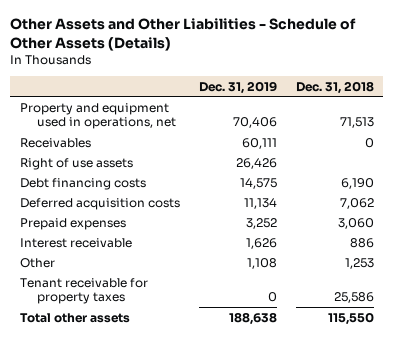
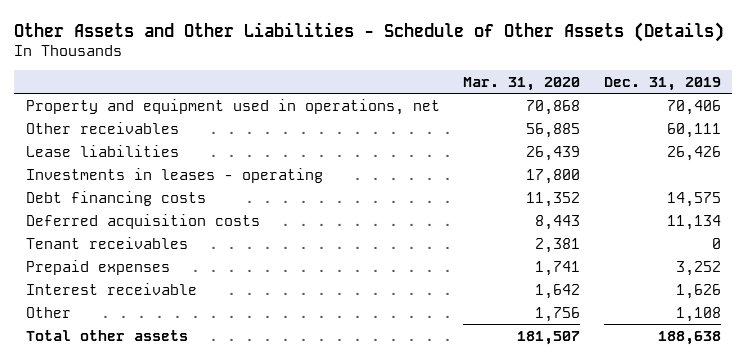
[295,80,374,94] Dec. 31, 2018 -> none
none -> [463,76,581,91] Mar. 31, 2020
[19,137,91,148] Receivables -> [25,121,179,134] Other receivables
[19,157,133,170] Right of use assets -> [25,144,179,157] Lease liabilities
none -> [25,167,323,183] Investments in leases - operating
none -> [25,236,188,249] Tenant receivables
[19,277,148,305] Tenant receivable for property taxes -> none

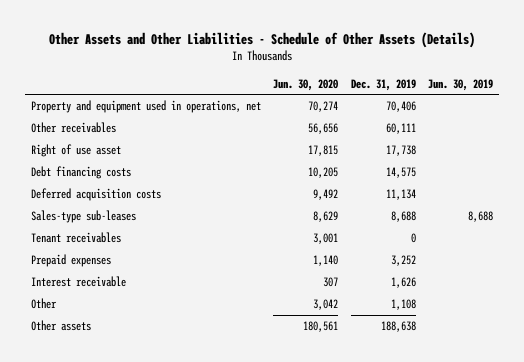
[463,76,581,91] Mar. 31, 2020 -> none
none -> [273,78,339,91] Jun. 30, 2020
none -> [427,78,493,91] Jun. 30, 2019
[25,144,179,157] Lease liabilities -> none
[25,167,323,183] Investments in leases - operating -> none
none -> [30,144,121,158] Right of use asset
none -> [30,210,136,224] Sales-type sub-leases
[25,329,188,341] Total other assets -> [30,320,91,332] Other assets

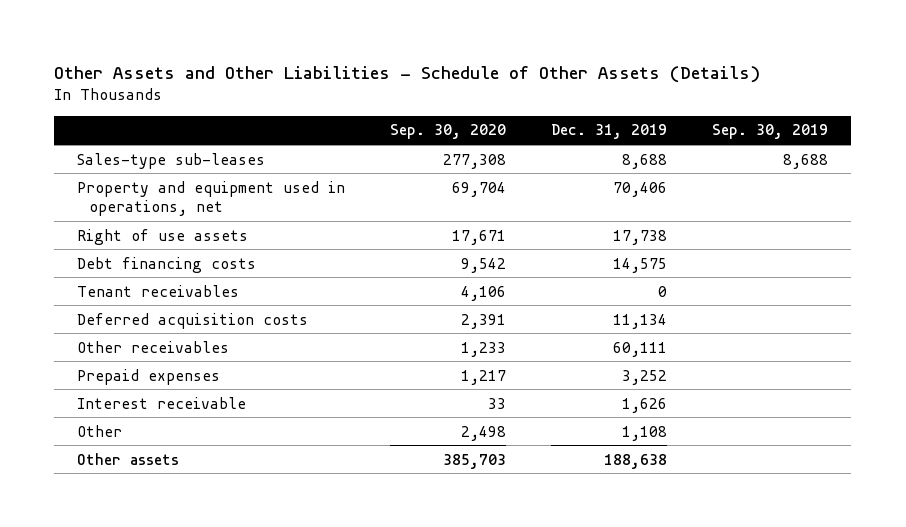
[273,78,339,91] Jun. 30, 2020 -> none
[427,78,493,91] Jun. 30, 2019 -> none
none -> [390,124,507,140] Sep. 30, 2020
none -> [712,124,829,140] Sep. 30, 2019
[30,210,136,224] Sales-type sub-leases -> [77,152,266,169] Sales-type sub-leases
[30,144,121,158] Right of use asset -> [77,228,249,245] Right of use assets
[30,188,161,202] Deferred acquisition costs -> [77,312,309,329] Deferred acquisition costs
[30,122,116,134] Other receivables -> [77,340,230,353] Other receivables

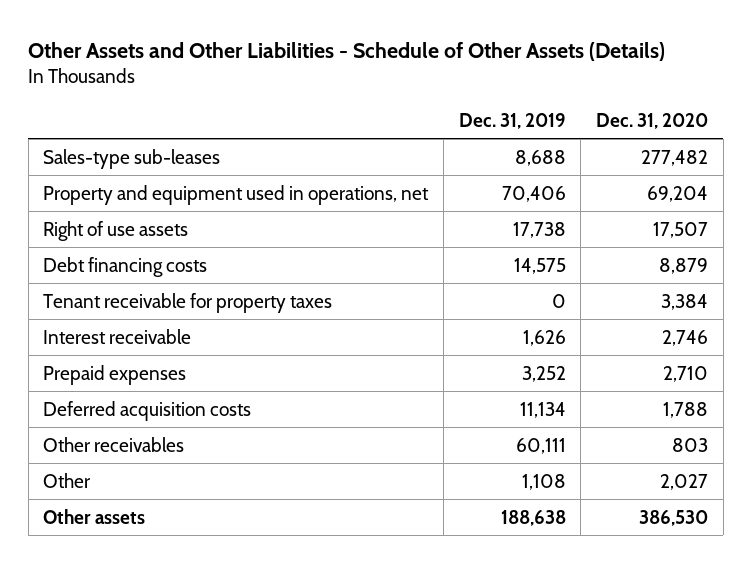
[390,124,507,140] Sep. 30, 2020 -> none
[712,124,829,140] Sep. 30, 2019 -> none
none -> [595,112,708,129] Dec. 31, 2020
[77,284,240,297] Tenant receivables -> none
none -> [43,292,333,313] Tenant receivable for property taxes
[77,396,247,409] Interest receivable -> [43,328,192,344] Interest receivable
[77,368,221,385] Prepaid expenses -> [43,364,187,385] Prepaid expenses

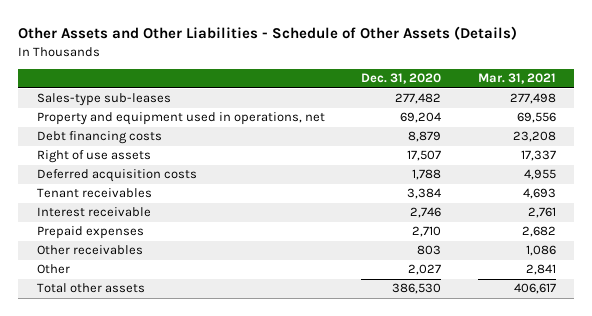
[458,112,566,129] Dec. 31, 2019 -> none
none -> [477,73,556,85] Mar. 31, 2021
[43,220,189,241] Right of use assets -> [36,150,151,164] Right of use assets
[43,400,252,421] Deferred acquisition costs -> [36,169,197,183] Deferred acquisition costs
[43,292,333,313] Tenant receivable for property taxes -> [36,188,152,199] Tenant receivables
[43,508,146,524] Other assets -> [36,283,145,294] Total other assets

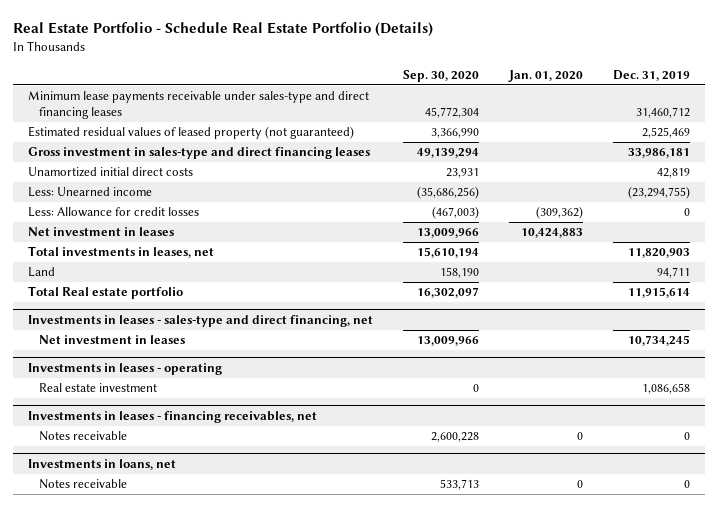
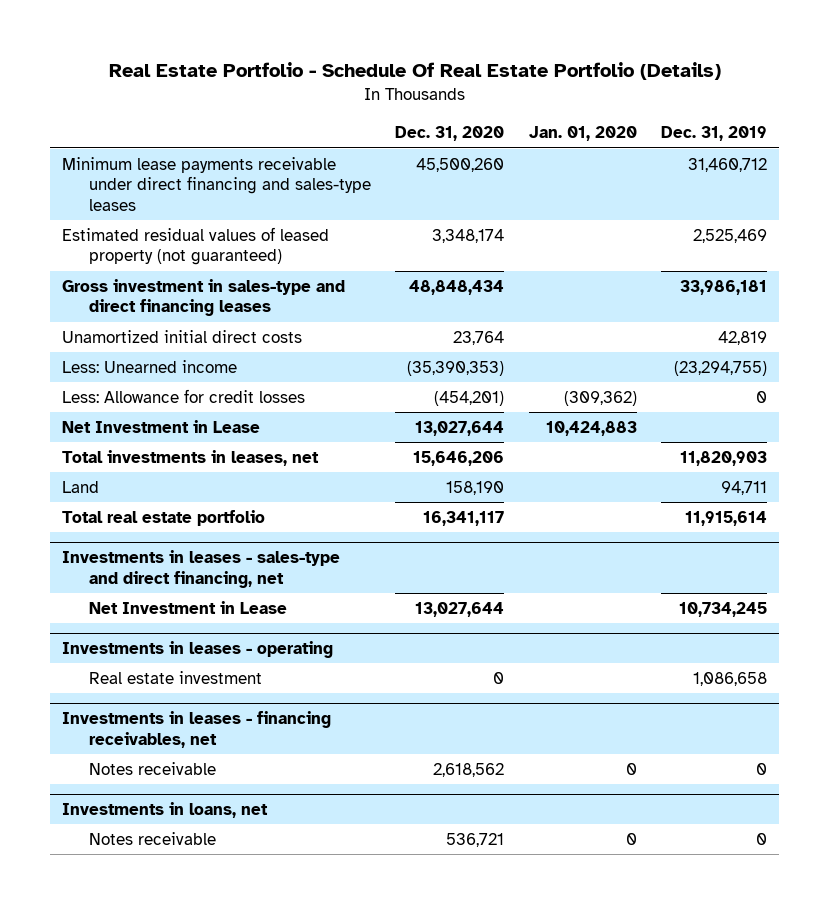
[12,22,433,38] Real Estate Portfolio - Schedule Real Estate Portfolio (Details) -> [108,61,721,80] Real Estate Portfolio - Schedule Of Real Estate Portfolio (Details)
[402,69,479,82] Sep. 30, 2020 -> none
none -> [395,126,505,142] Dec. 31, 2020
[27,91,369,119] Minimum lease payments receivable under sales-type and direct financing leases -> [62,156,372,211] Minimum lease payments receivable under direct financing and sales-type leases
[27,227,174,237] Net investment in leases -> [62,419,261,433] Net Investment in Lease
[27,286,183,300] Total Real estate portfolio -> [62,509,266,526] Total real estate portfolio
[38,335,185,345] Net investment in leases -> [89,600,288,614] Net Investment in Lease

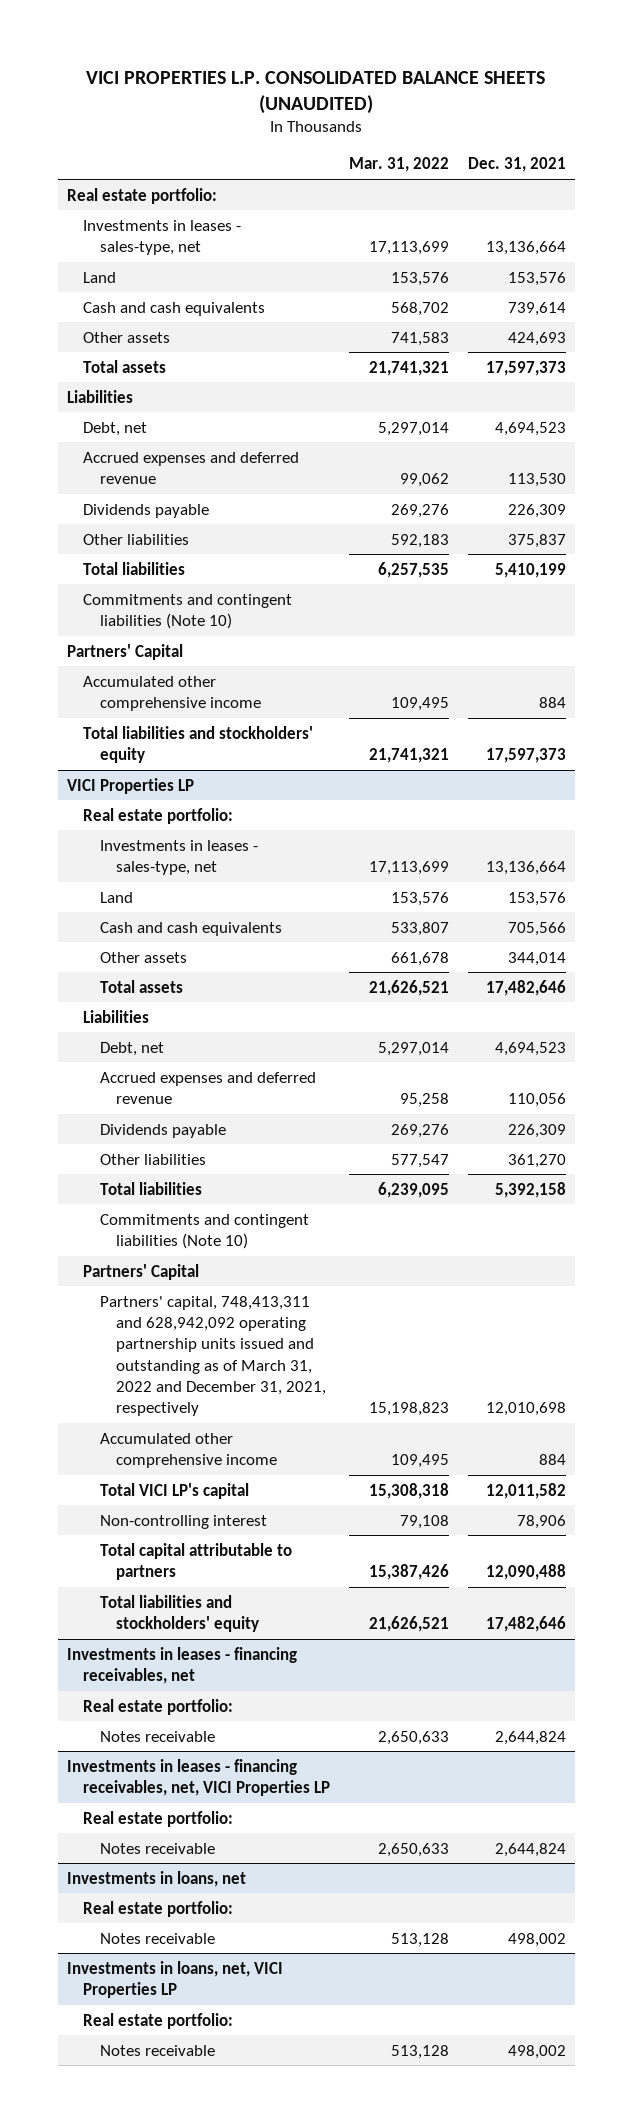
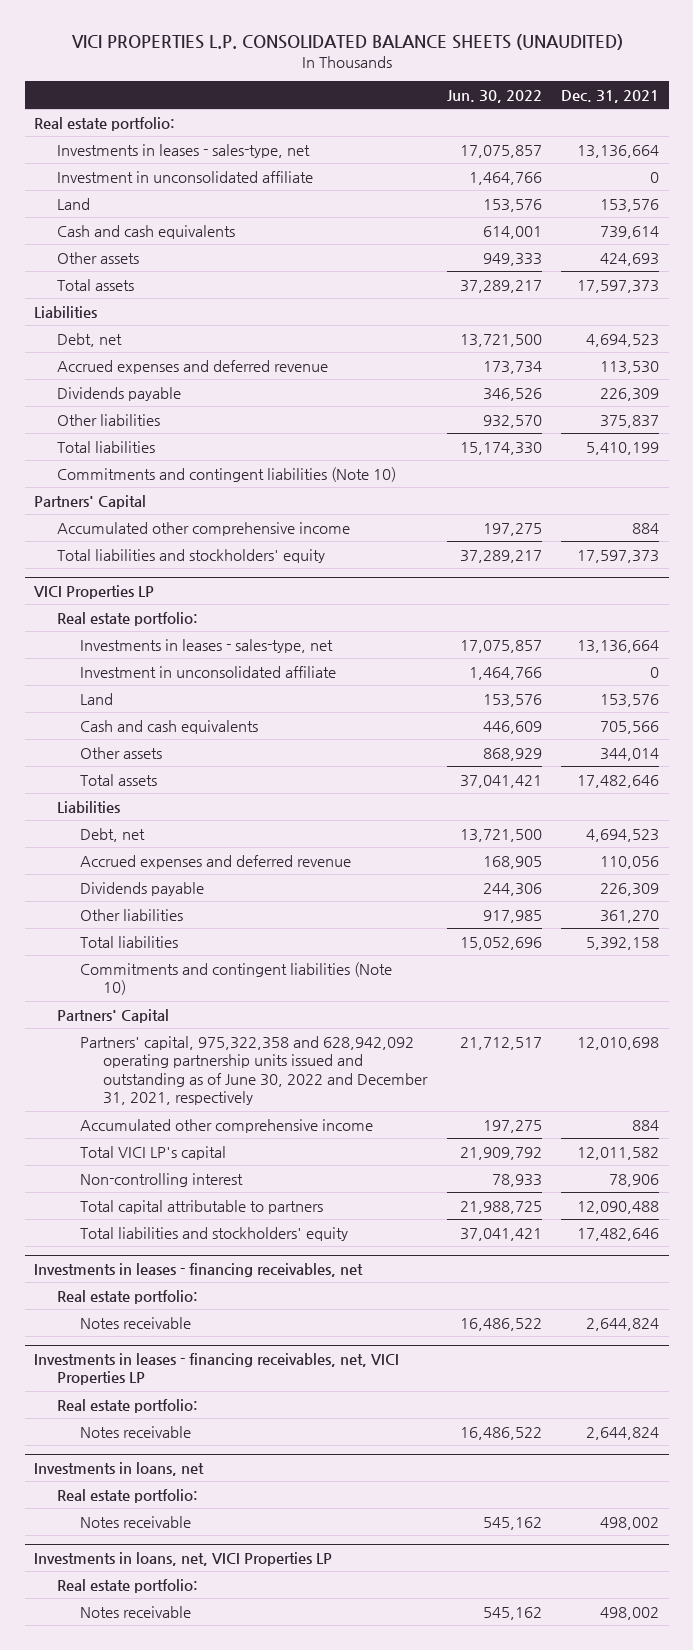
[349,157,450,173] Mar. 31, 2022 -> none
none -> [446,89,542,103] Jun. 30, 2022
none -> [57,170,314,183] Investment in unconsolidated affiliate
none -> [80,665,337,678] Investment in unconsolidated affiliate
[99,1295,327,1417] Partners' capital, 748,413,311 and 628,942,092 operating partnership units issued and outstanding as of March 31, 2022 and December 31, 2021, respectively -> [80,1035,429,1106] Partners' capital, 975,322,358 and 628,942,092 operating partnership units issued and outstanding as of June 30, 2022 and December 31, 2021, respectively

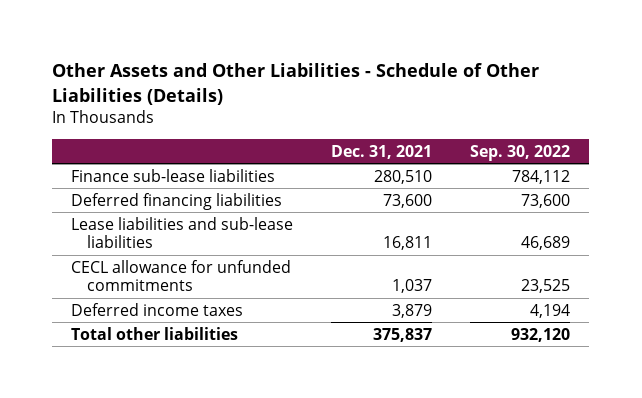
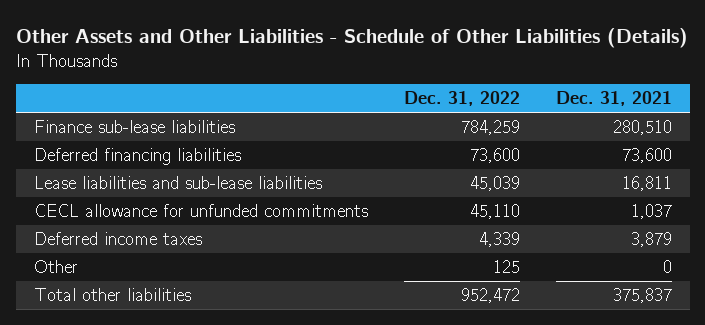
[470,144,571,161] Sep. 30, 2022 -> none
none -> [403,91,520,107] Dec. 31, 2022
none -> [33,260,78,274] Other

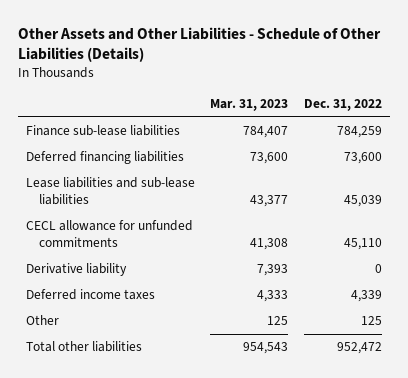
[555,91,672,107] Dec. 31, 2021 -> none
none -> [210,99,289,112] Mar. 31, 2023
none -> [25,263,127,277] Derivative liability

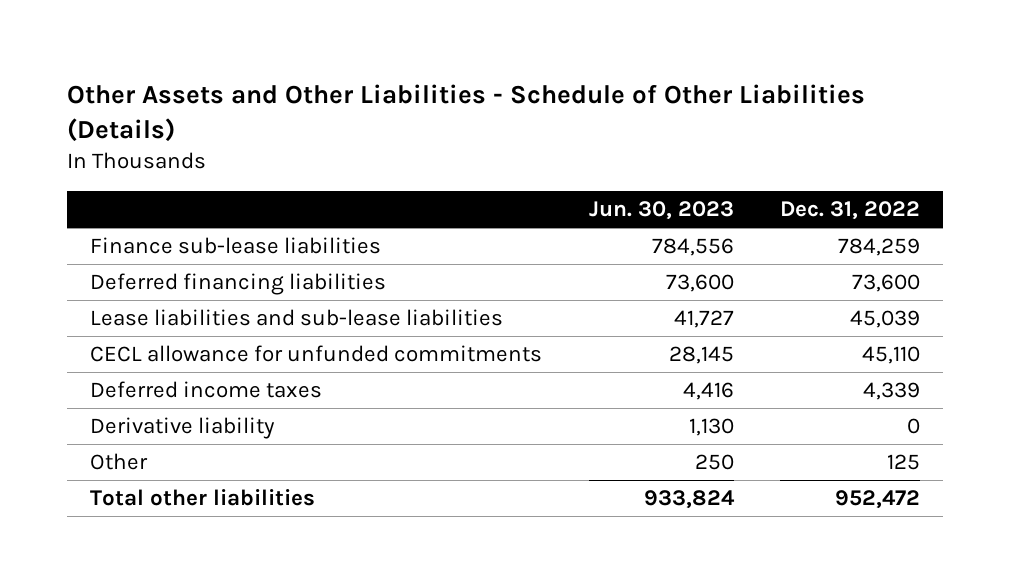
[210,99,289,112] Mar. 31, 2023 -> none
none -> [588,201,734,221] Jun. 30, 2023
[25,263,127,277] Derivative liability -> [90,417,276,440] Derivative liability

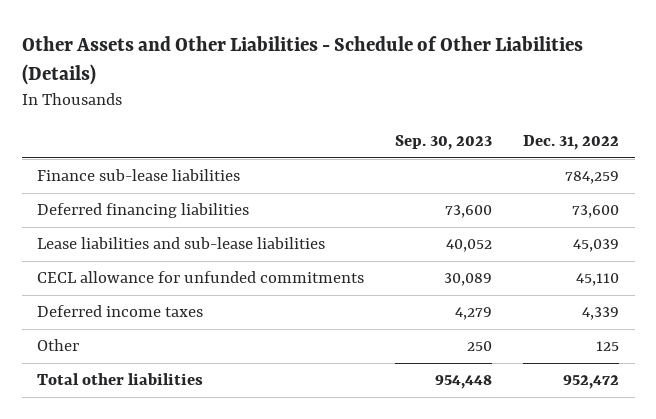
[588,201,734,221] Jun. 30, 2023 -> none
none -> [395,135,493,151] Sep. 30, 2023
[90,417,276,440] Derivative liability -> none

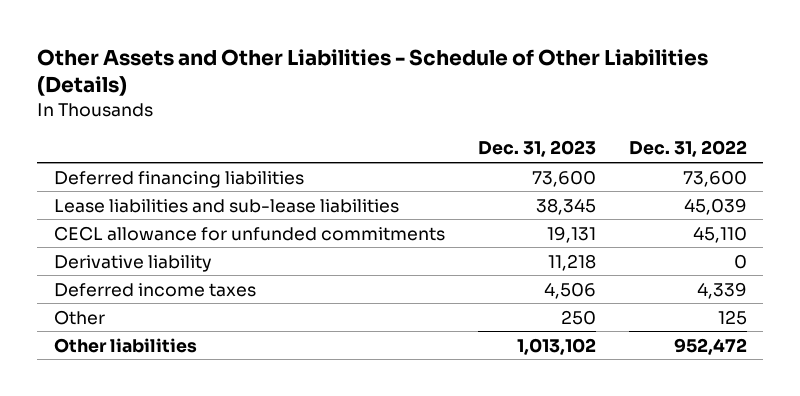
[395,135,493,151] Sep. 30, 2023 -> none
none -> [477,140,596,158] Dec. 31, 2023
[37,169,241,182] Finance sub-lease liabilities -> none
none -> [53,254,212,272] Derivative liability
[37,373,204,386] Total other liabilities -> [53,337,197,353] Other liabilities

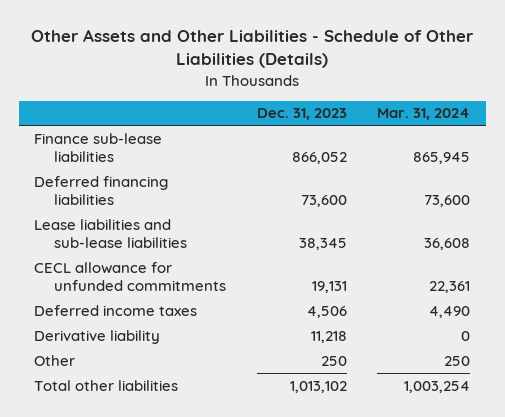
[628,140,747,158] Dec. 31, 2022 -> none
none -> [377,108,471,121] Mar. 31, 2024
none -> [34,132,163,163] Finance sub-lease liabilities
[53,254,212,272] Derivative liability -> [34,329,161,344] Derivative liability
[53,337,197,353] Other liabilities -> [34,379,179,391] Total other liabilities

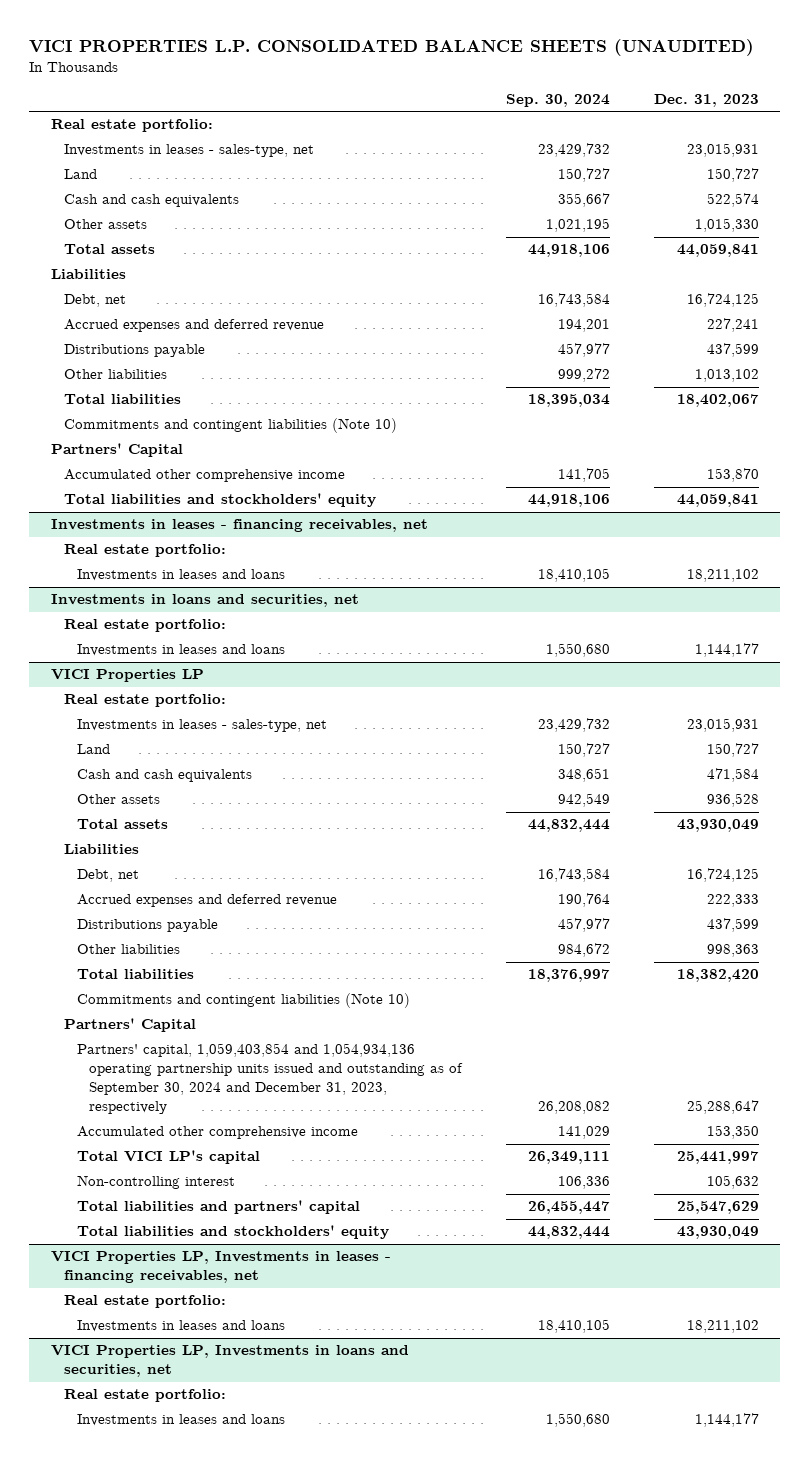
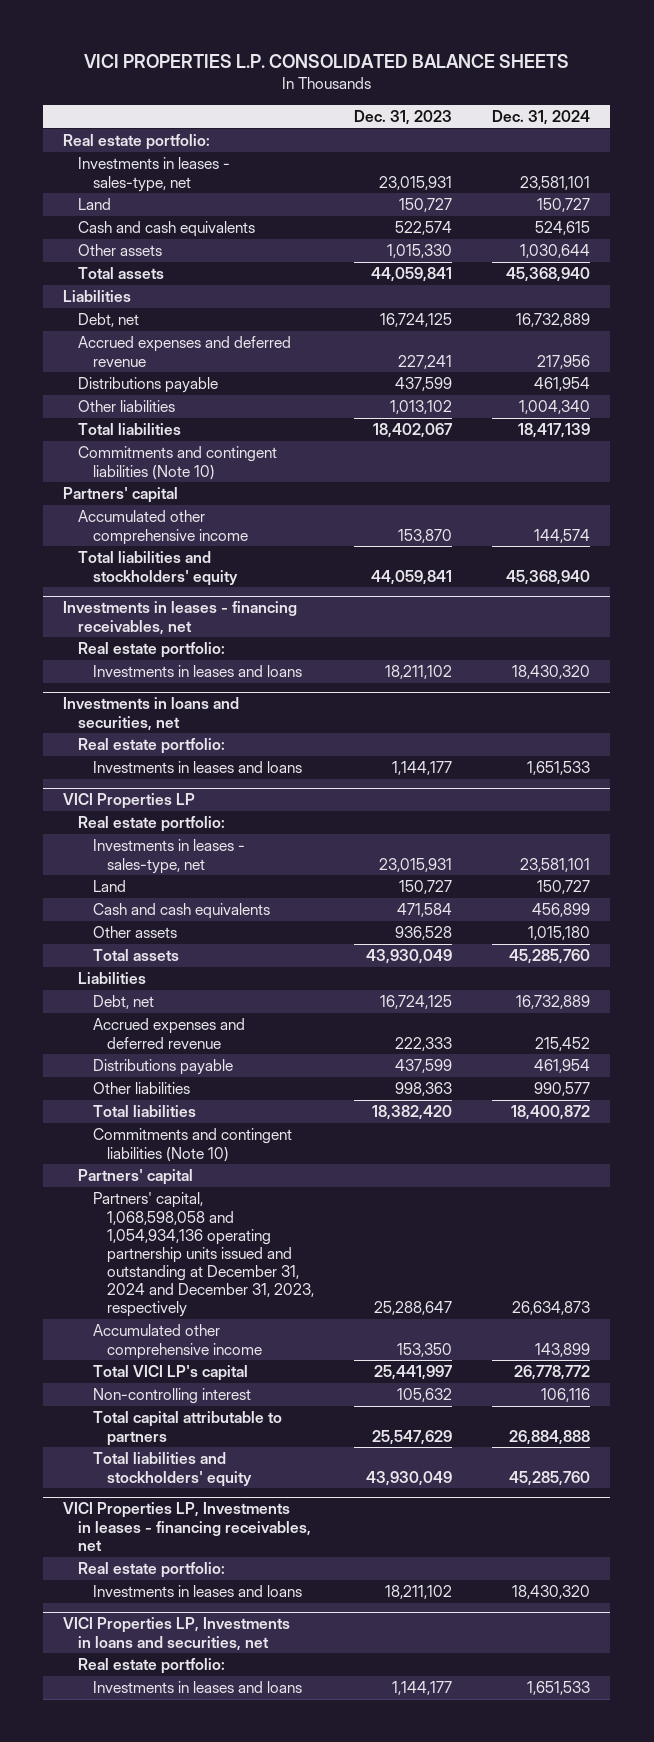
[29,39,755,57] VICI PROPERTIES L.P. CONSOLIDATED BALANCE SHEETS (UNAUDITED) -> [83,53,569,68] VICI PROPERTIES L.P. CONSOLIDATED BALANCE SHEETS
[506,93,611,107] Sep. 30, 2024 -> none
none -> [492,109,591,125] Dec. 31, 2024
[51,443,184,458] Partners' Capital -> [63,487,179,504] Partners' capital
[63,1018,196,1033] Partners' Capital -> [77,1169,193,1186] Partners' capital
[76,1043,464,1115] Partners' capital, 1,059,403,854 and 1,054,934,136 operating partnership units issued and outstanding as of September 30, 2024 and December 31, 2023, respectively -> [92,1192,315,1318] Partners' capital, 1,068,598,058 and 1,054,934,136 operating partnership units issued and outstanding at December 31, 2024 and December 31, 2023, respectively
[76,1200,360,1215] Total liabilities and partners' capital -> [92,1411,282,1446] Total capital attributable to partners

